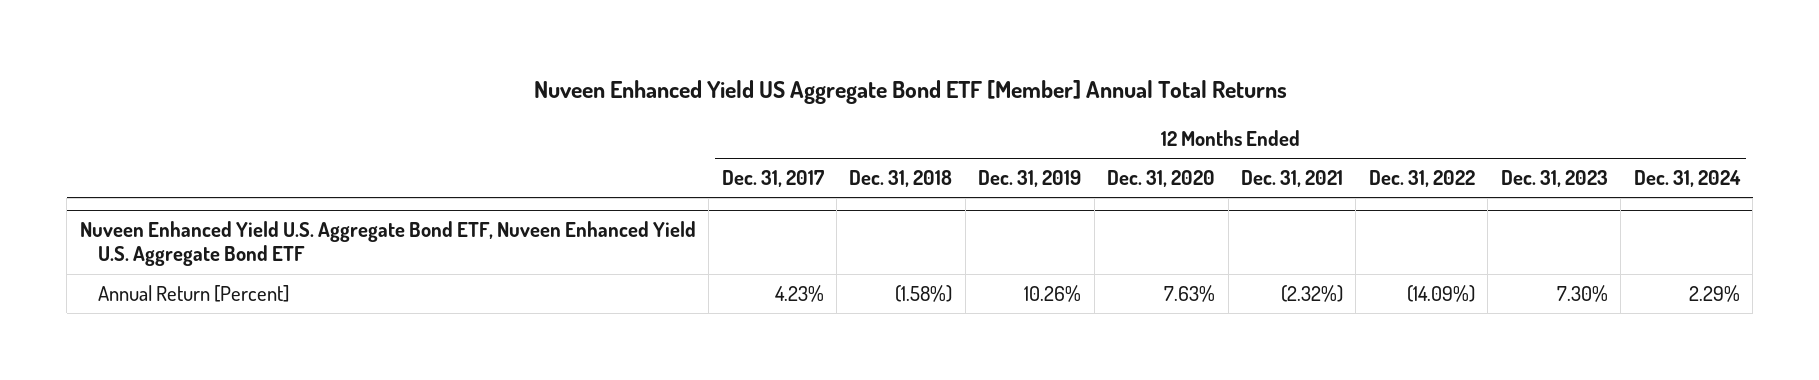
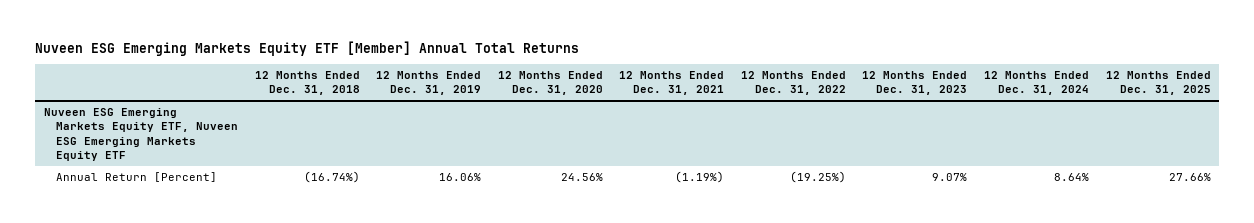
[533,80,1287,105] Nuveen Enhanced Yield US Aggregate Bond ETF [Member] Annual Total Returns -> [35,40,580,56] Nuveen ESG Emerging Markets Equity ETF [Member] Annual Total Returns
[721,170,824,188] Dec. 31, 2017 -> none
none -> [1105,70,1211,96] 12 Months Ended Dec. 31, 2025
[79,221,696,267] Nuveen Enhanced Yield U.S. Aggregate Bond ETF, Nuveen Enhanced Yield U.S. Aggregate Bond ETF -> none
none -> [43,107,239,162] Nuveen ESG Emerging Markets Equity ETF, Nuveen ESG Emerging Markets Equity ETF
[895,285,953,303] (1.58%) -> [303,170,360,183] (16.74%)
[1024,285,1082,303] 10.26% -> [439,172,482,181] 16.06%
[1164,285,1216,303] 7.63% -> [560,172,603,181] 24.56%
[1281,285,1344,303] (2.32%) -> [675,170,725,183] (1.19%)
[1406,285,1475,303] (14.09%) -> [789,170,846,183] (19.25%)
[1556,285,1608,303] 7.30% -> [932,172,968,181] 9.07%
[1688,285,1740,303] 2.29% -> [1053,172,1089,181] 8.64%

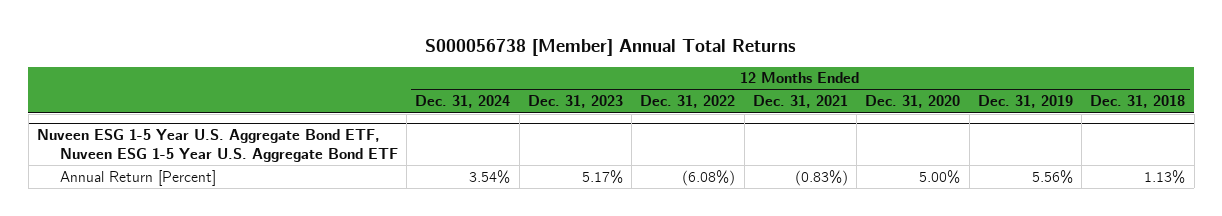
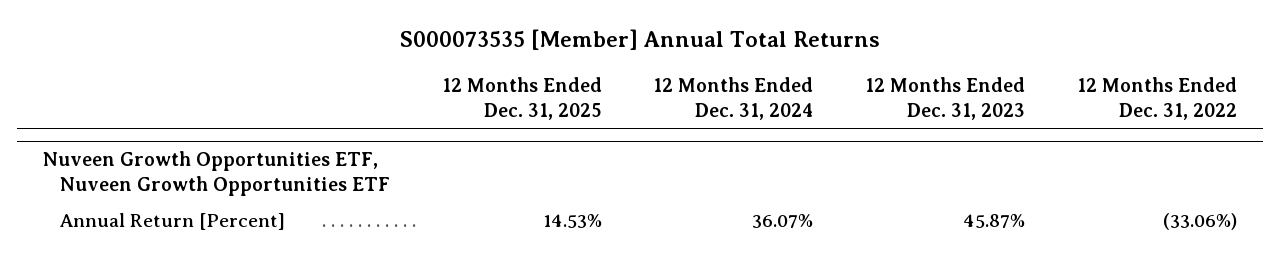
[425,38,797,56] S000056738 [Member] Annual Total Returns -> [399,29,880,51] S000073535 [Member] Annual Total Returns
[752,95,848,109] Dec. 31, 2021 -> none
[865,95,961,109] Dec. 31, 2020 -> none
[977,95,1073,109] Dec. 31, 2019 -> none
[1090,95,1186,109] Dec. 31, 2018 -> none
none -> [441,77,602,120] 12 Months Ended Dec. 31, 2025
[37,129,398,163] Nuveen ESG 1-5 Year U.S. Aggregate Bond ETF, Nuveen ESG 1-5 Year U.S. Aggregate Bond ETF -> none
none -> [42,151,391,196] Nuveen Growth Opportunities ETF, Nuveen Growth Opportunities ETF
[469,169,511,184] 3.54% -> [752,214,814,229] 36.07%
[581,169,623,184] 5.17% -> [963,214,1026,229] 45.87%
[682,169,736,186] (6.08%) -> [1162,213,1237,231] (33.06%)

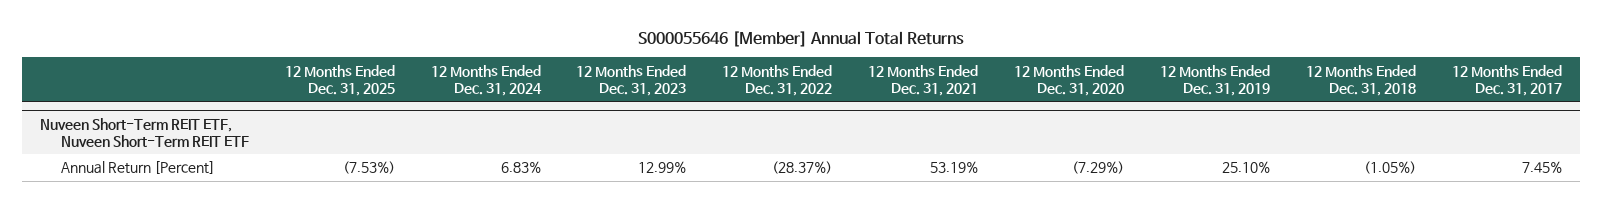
[399,29,880,51] S000073535 [Member] Annual Total Returns -> [638,30,965,47] S000055646 [Member] Annual Total Returns
none -> [868,64,979,96] 12 Months Ended Dec. 31, 2021
none -> [1014,64,1125,96] 12 Months Ended Dec. 31, 2020
none -> [1160,64,1271,96] 12 Months Ended Dec. 31, 2019
none -> [1306,64,1417,96] 12 Months Ended Dec. 31, 2018
none -> [1452,64,1563,96] 12 Months Ended Dec. 31, 2017
[42,151,391,196] Nuveen Growth Opportunities ETF, Nuveen Growth Opportunities ETF -> none
none -> [40,117,249,147] Nuveen Short-Term REIT ETF, Nuveen Short-Term REIT ETF
[542,214,602,229] 14.53% -> [342,161,395,175] (7.53%)
[752,214,814,229] 36.07% -> [500,161,541,174] 6.83%
[963,214,1026,229] 45.87% -> [638,161,687,174] 12.99%
[1162,213,1237,231] (33.06%) -> [772,161,833,175] (28.37%)

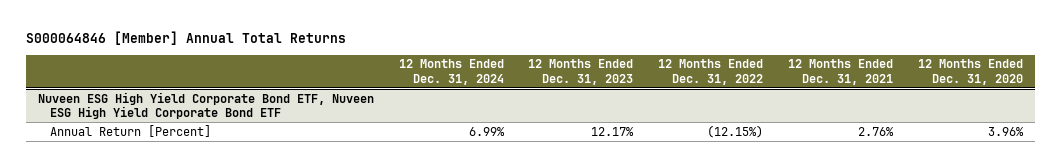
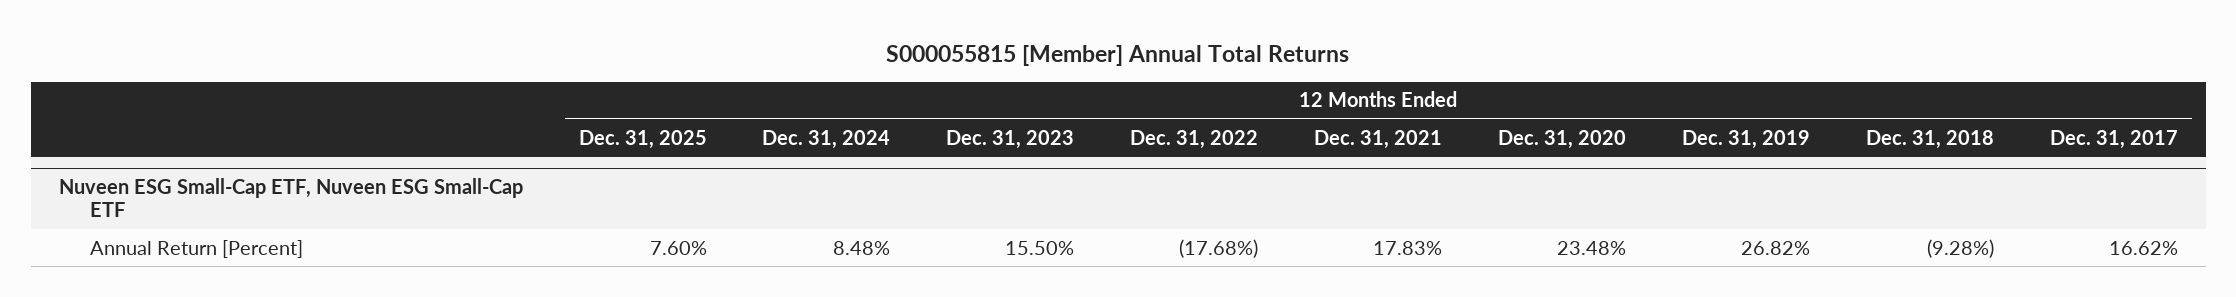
[25,31,346,46] S000064846 [Member] Annual Total Returns -> [886,44,1350,66] S000055815 [Member] Annual Total Returns
none -> [578,129,707,149] Dec. 31, 2025
none -> [1681,129,1810,149] Dec. 31, 2019
none -> [1865,129,1994,149] Dec. 31, 2018
none -> [2049,129,2178,149] Dec. 31, 2017
[38,91,375,119] Nuveen ESG High Yield Corporate Bond ETF, Nuveen ESG High Yield Corporate Bond ETF -> none
none -> [58,178,523,218] Nuveen ESG Small-Cap ETF, Nuveen ESG Small-Cap ETF
[468,126,505,136] 6.99% -> [833,240,891,255] 8.48%
[591,126,635,136] 12.17% -> [1005,240,1075,255] 15.50%
[707,124,764,138] (12.15%) -> [1179,238,1259,258] (17.68%)
[857,126,894,136] 2.76% -> [1373,240,1443,255] 17.83%
[987,126,1024,136] 3.96% -> [1557,240,1627,255] 23.48%

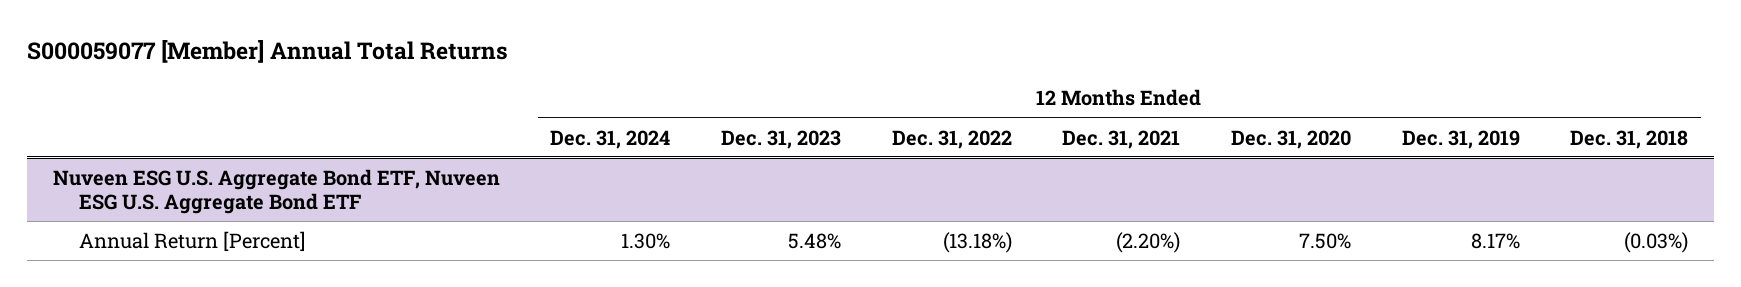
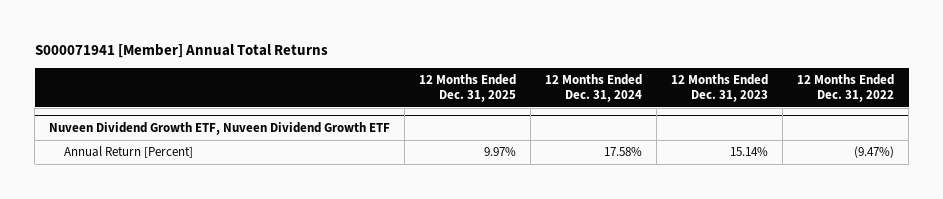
[27,39,509,63] S000059077 [Member] Annual Total Returns -> [34,43,328,58] S000071941 [Member] Annual Total Returns
[1062,129,1181,149] Dec. 31, 2021 -> none
[1230,129,1351,149] Dec. 31, 2020 -> none
[1401,129,1520,149] Dec. 31, 2019 -> none
[1570,129,1689,149] Dec. 31, 2018 -> none
none -> [419,74,517,103] 12 Months Ended Dec. 31, 2025
[52,168,500,214] Nuveen ESG U.S. Aggregate Bond ETF, Nuveen ESG U.S. Aggregate Bond ETF -> none
none -> [49,121,391,135] Nuveen Dividend Growth ETF, Nuveen Dividend Growth ETF
[621,232,671,249] 1.30% -> [604,147,643,157] 17.58%
[787,232,841,249] 5.48% -> [730,147,769,157] 15.14%
[942,231,1012,253] (13.18%) -> [854,146,895,159] (9.47%)

